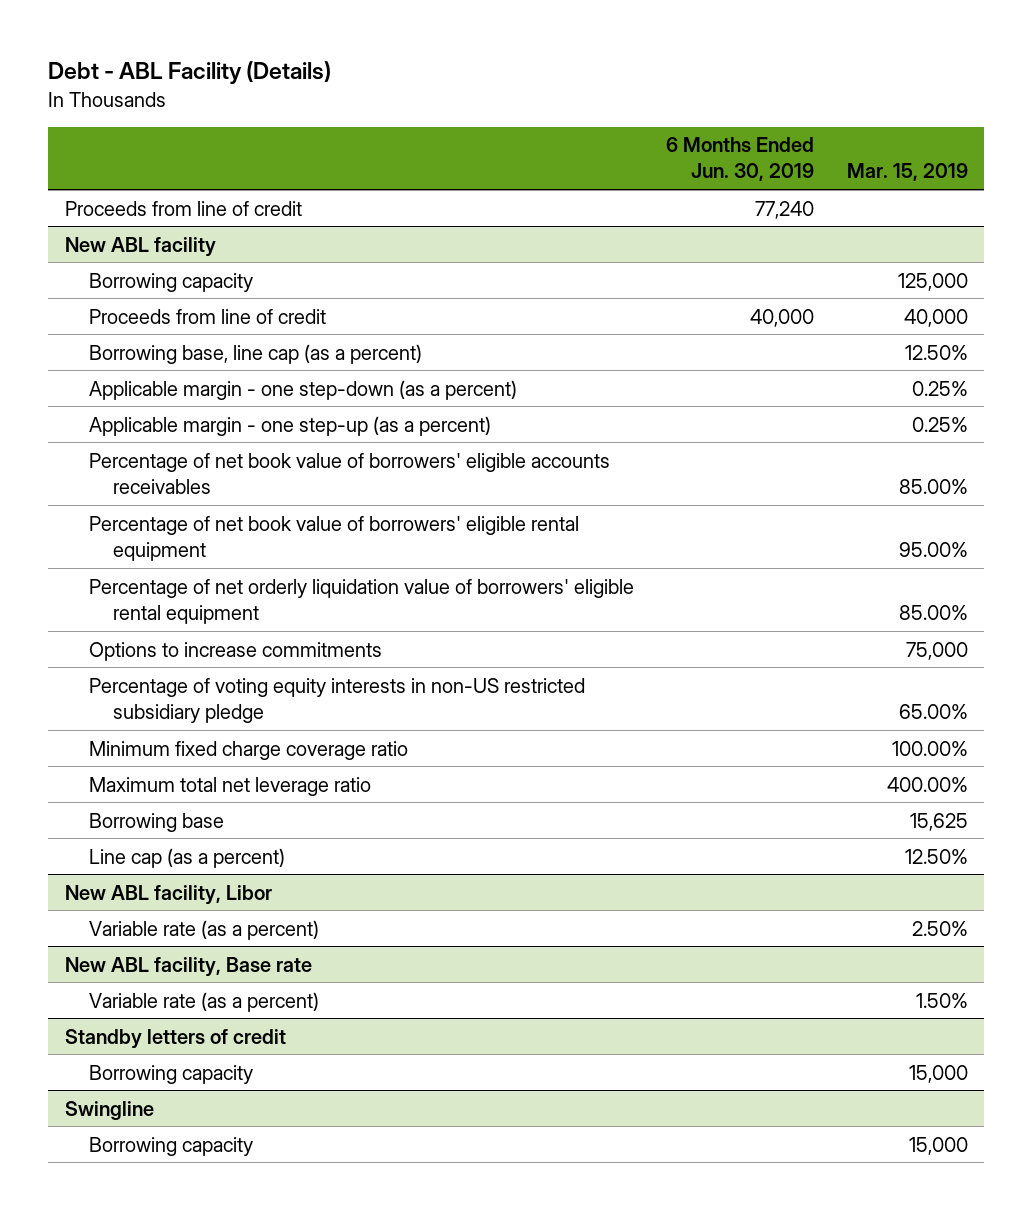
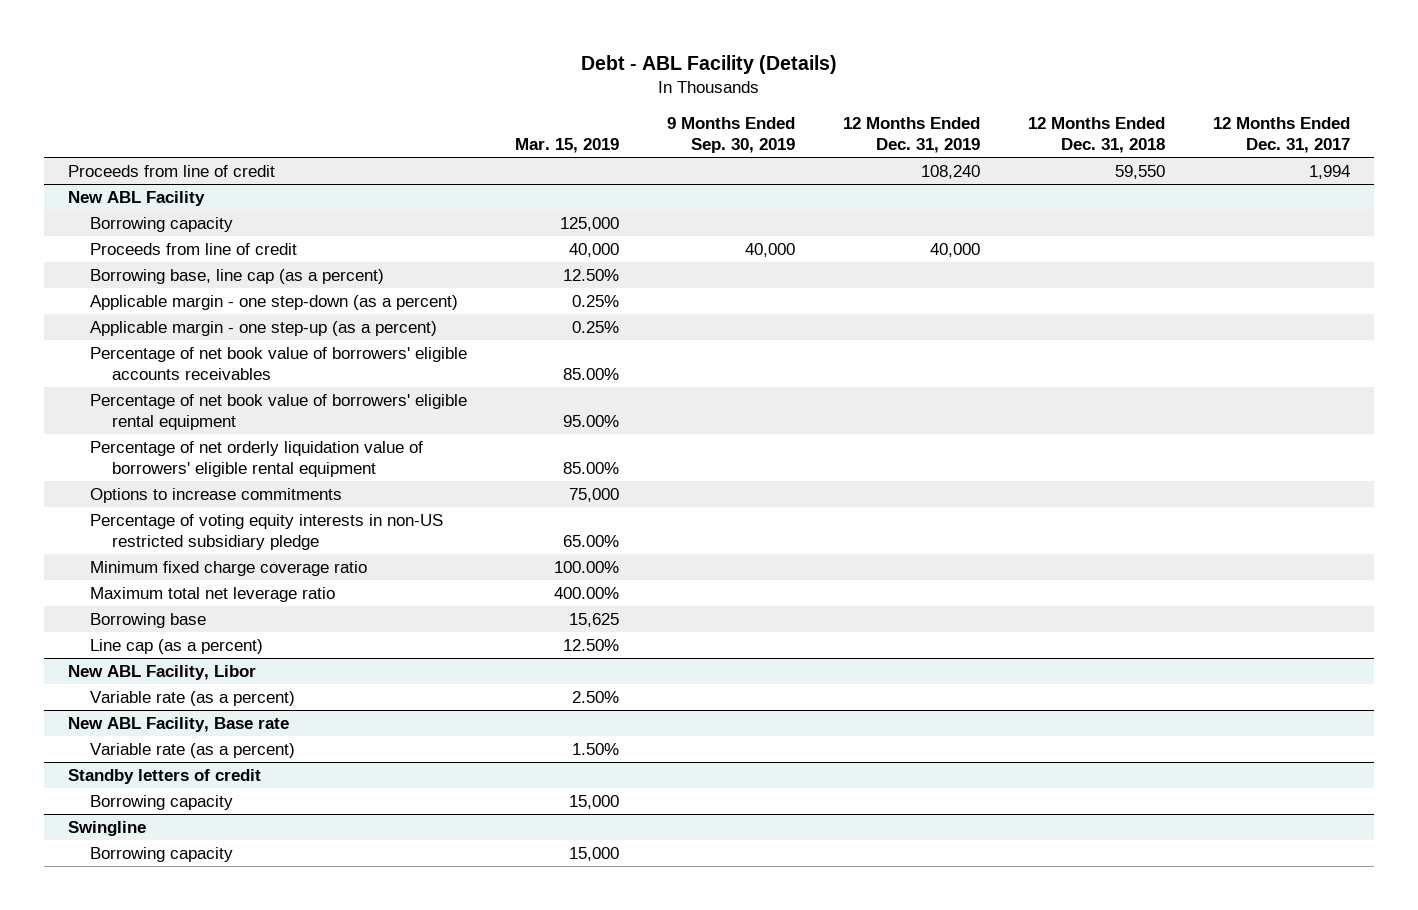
[666,137,815,182] 6 Months Ended Jun. 30, 2019 -> none
none -> [667,117,796,154] 9 Months Ended Sep. 30, 2019
none -> [843,117,981,154] 12 Months Ended Dec. 31, 2019
none -> [1028,117,1166,154] 12 Months Ended Dec. 31, 2018
none -> [1213,117,1351,154] 12 Months Ended Dec. 31, 2017
[64,236,216,257] New ABL facility -> [68,190,206,206] New ABL Facility
[64,884,272,905] New ABL facility, Libor -> [68,664,257,680] New ABL Facility, Libor
[64,956,312,977] New ABL facility, Base rate -> [68,716,290,732] New ABL Facility, Base rate

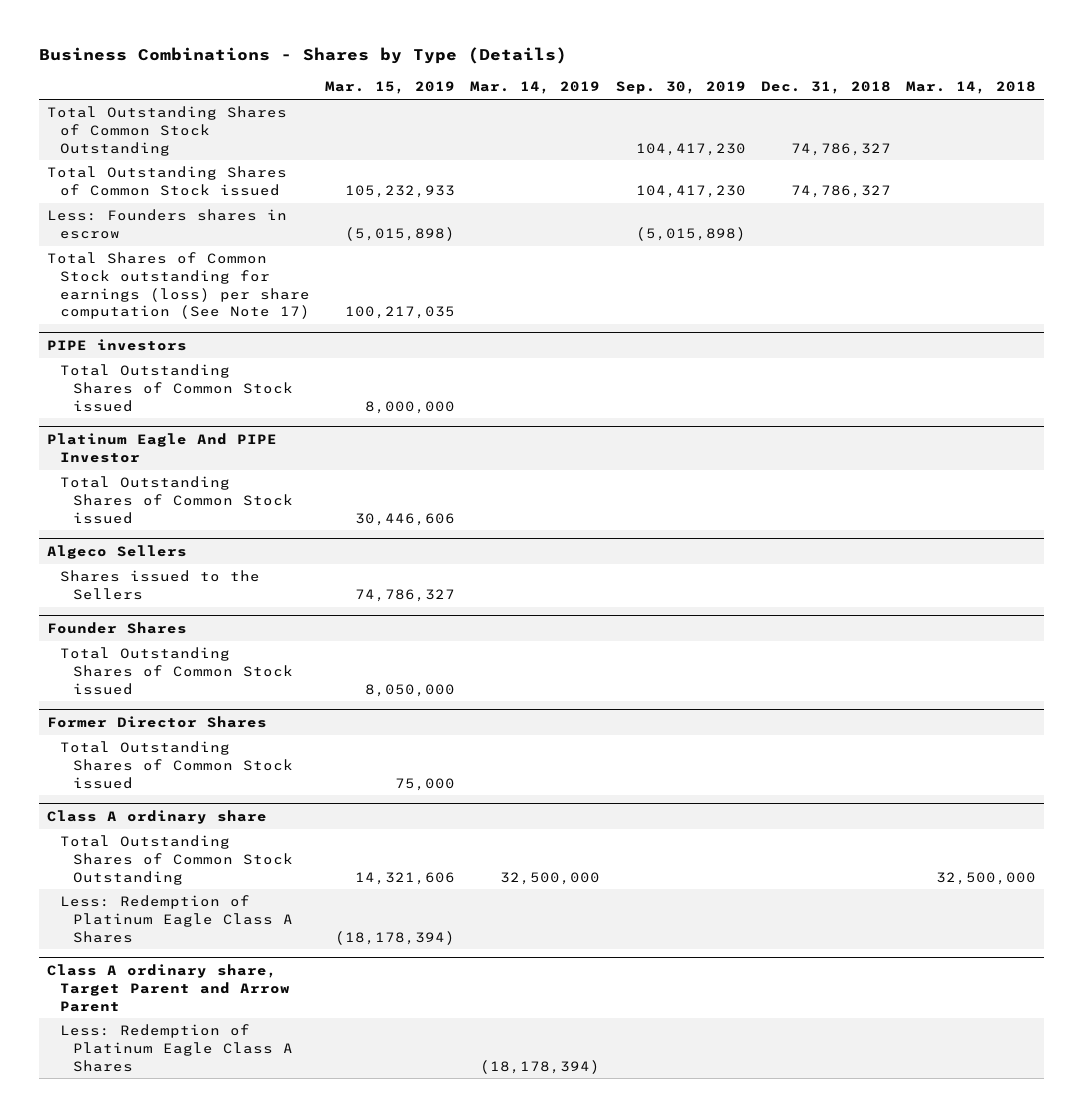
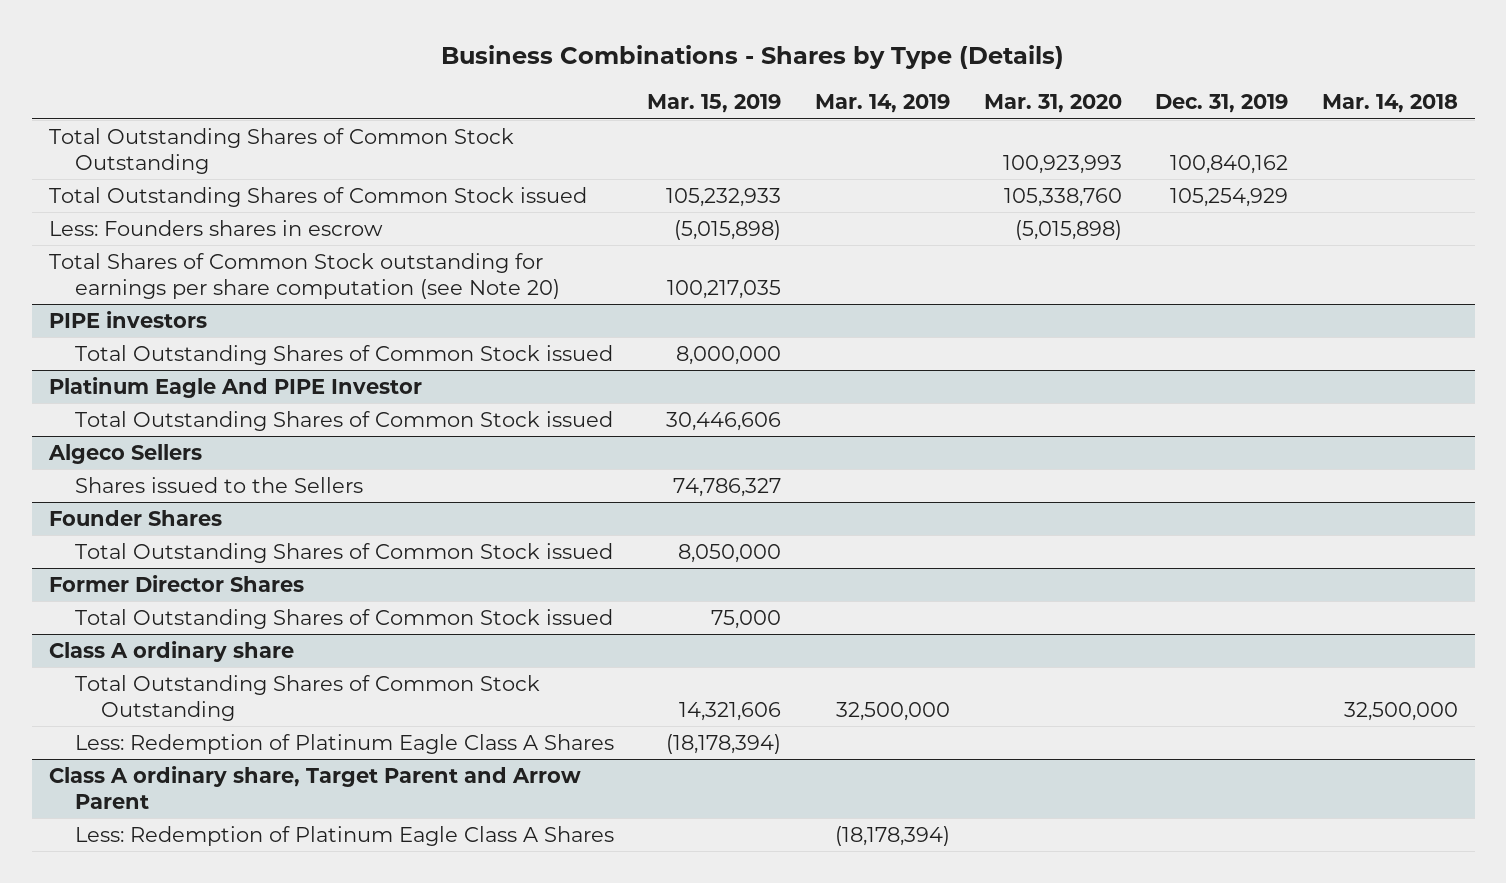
[615,81,746,95] Sep. 30, 2019 -> none
[760,81,891,95] Dec. 31, 2018 -> none
none -> [983,94,1122,114] Mar. 31, 2020
none -> [1155,94,1289,114] Dec. 31, 2019
[46,252,311,320] Total Shares of Common Stock outstanding for earnings (loss) per share computation (See Note 17) -> [48,253,560,299] Total Shares of Common Stock outstanding for earnings per share computation (see Note 20)

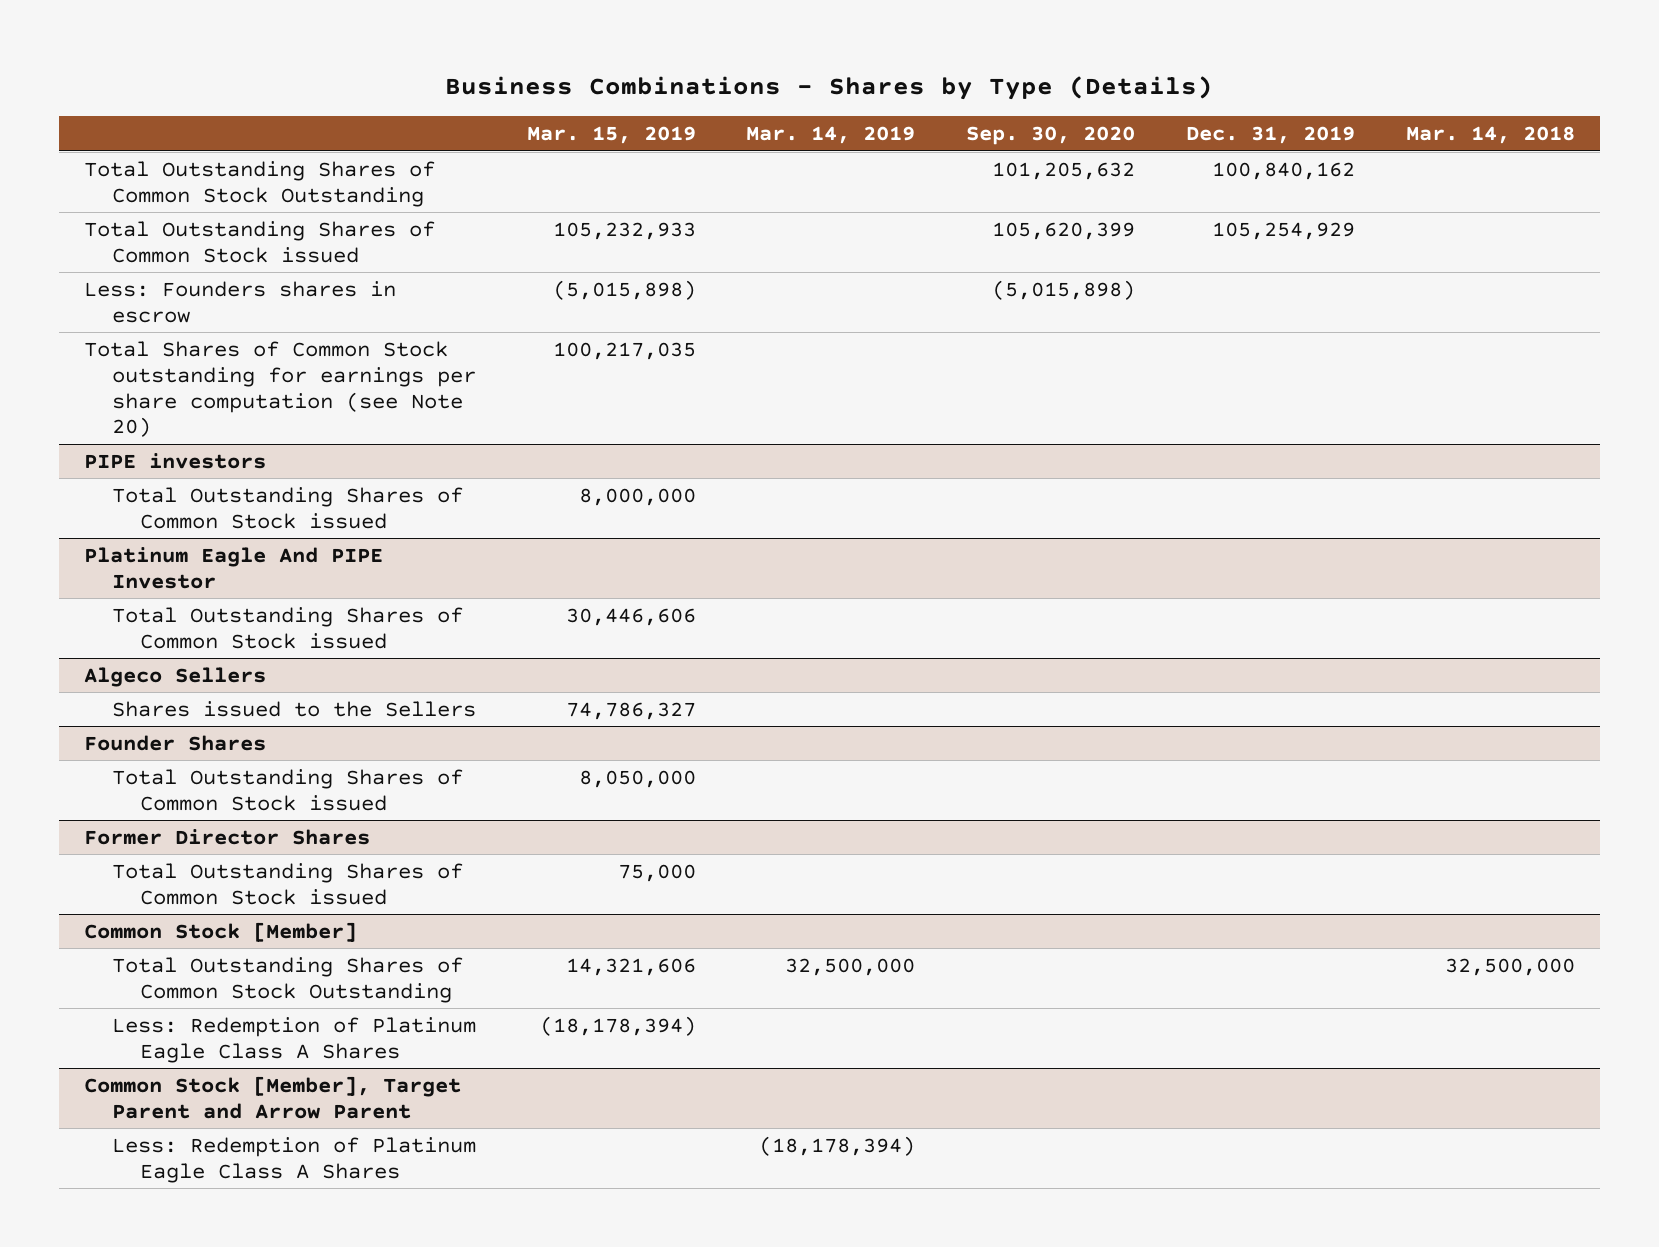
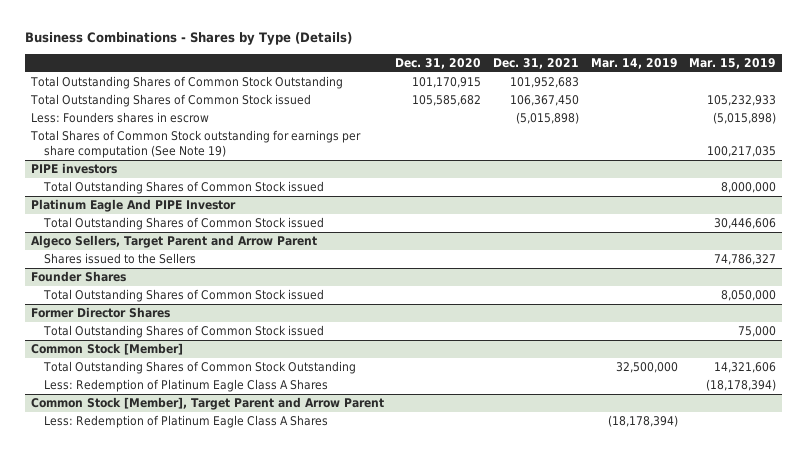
[966,126,1136,146] Sep. 30, 2020 -> none
[1185,126,1355,145] Dec. 31, 2019 -> none
[1405,126,1575,145] Mar. 14, 2018 -> none
none -> [395,57,482,69] Dec. 31, 2020
none -> [493,57,580,69] Dec. 31, 2021
[84,340,476,438] Total Shares of Common Stock outstanding for earnings per share computation (see Note 20) -> [29,130,361,158] Total Shares of Common Stock outstanding for earnings per share computation (See Note 19)
[84,666,267,687] Algeco Sellers -> none
none -> [30,235,317,249] Algeco Sellers, Target Parent and Arrow Parent

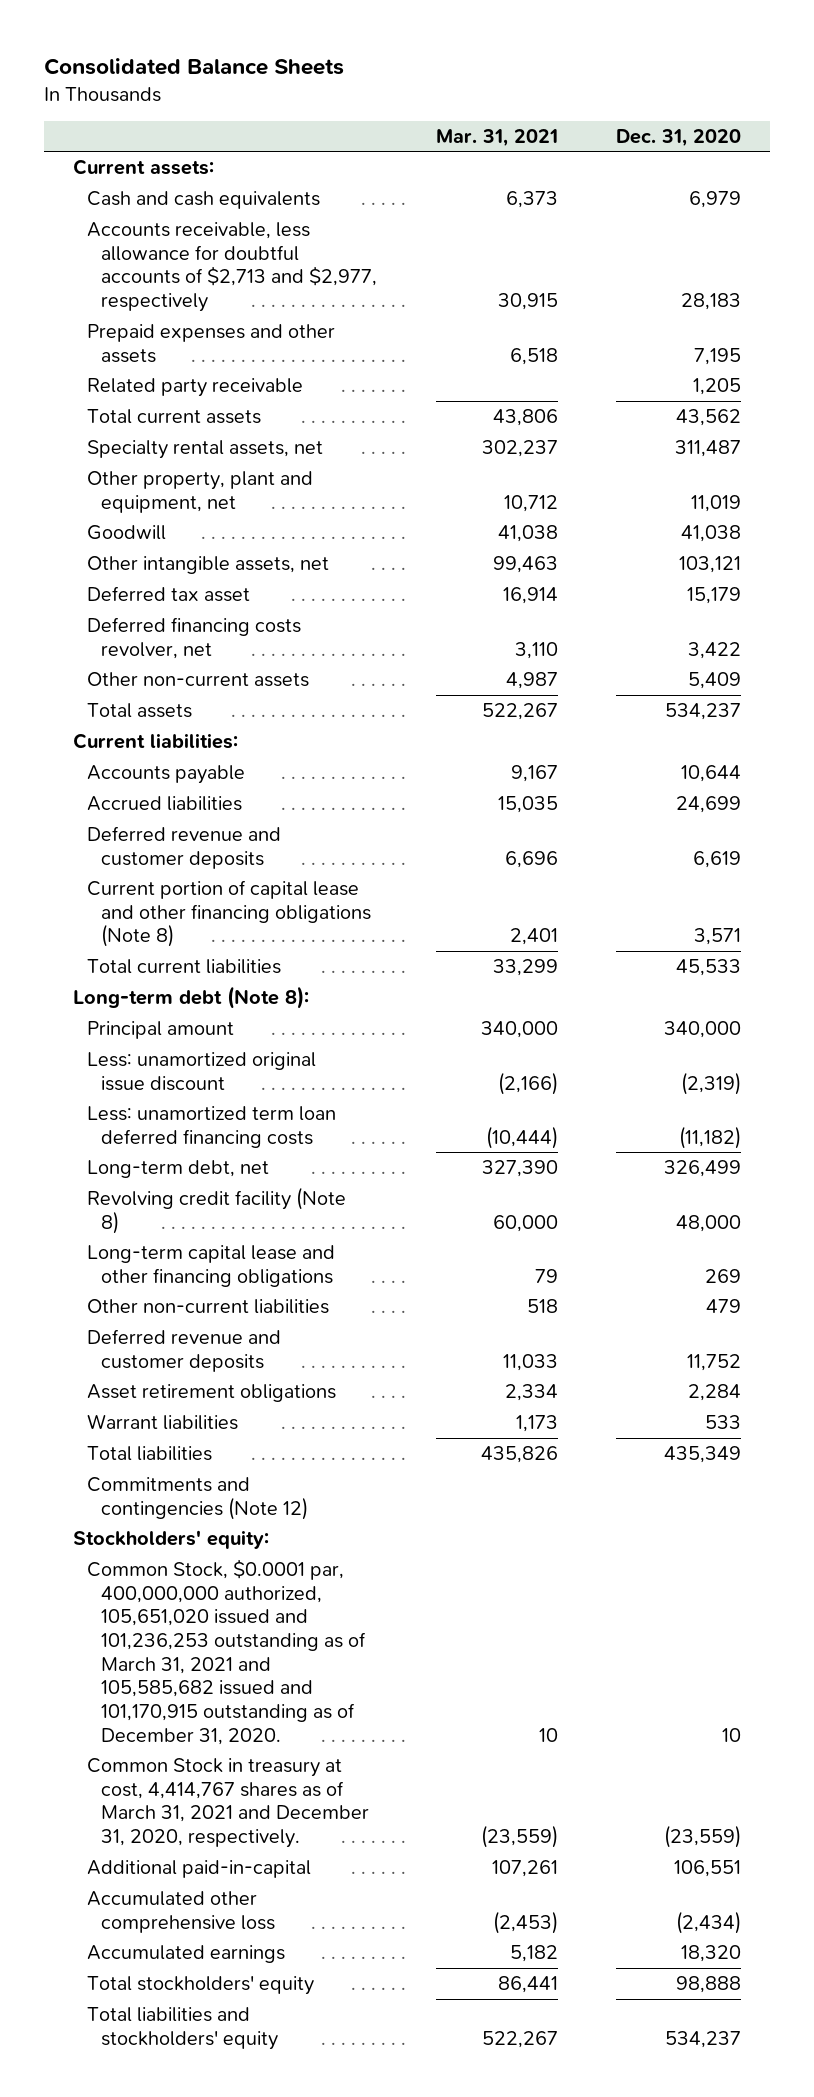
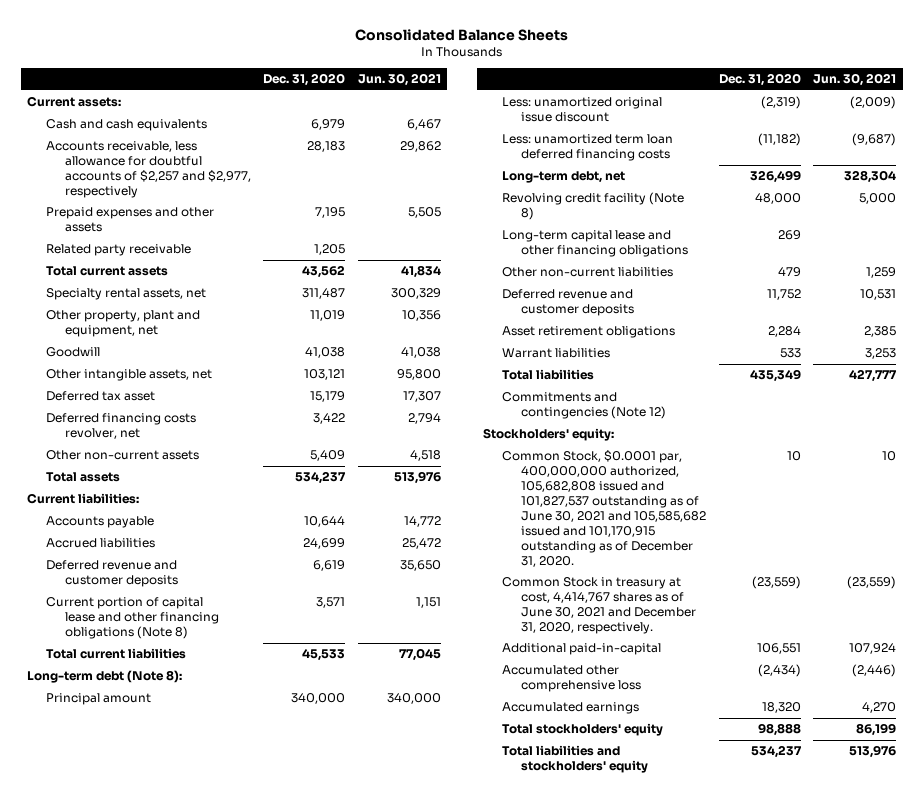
[435,128,558,147] Mar. 31, 2021 -> none
none -> [357,73,441,87] Jun. 30, 2021
[87,222,378,313] Accounts receivable, less allowance for doubtful accounts of $2,713 and $2,977, respectively -> [46,141,252,198] Accounts receivable, less allowance for doubtful accounts of $2,257 and $2,977, respectively
[87,1559,367,1745] Common Stock, $0.0001 par, 400,000,000 authorized, 105,651,020 issued and 101,236,253 outstanding as of March 31, 2021 and 105,585,682 issued and 101,170,915 outstanding as of December 31, 2020. -> [501,450,706,567] Common Stock, $0.0001 par, 400,000,000 authorized, 105,682,808 issued and 101,827,537 outstanding as of June 30, 2021 and 105,585,682 issued and 101,170,915 outstanding as of December 31, 2020.
[87,1758,370,1849] Common Stock in treasury at cost, 4,414,767 shares as of March 31, 2021 and December 31, 2020, respectively. -> [501,577,696,634] Common Stock in treasury at cost, 4,414,767 shares as of June 30, 2021 and December 31, 2020, respectively.

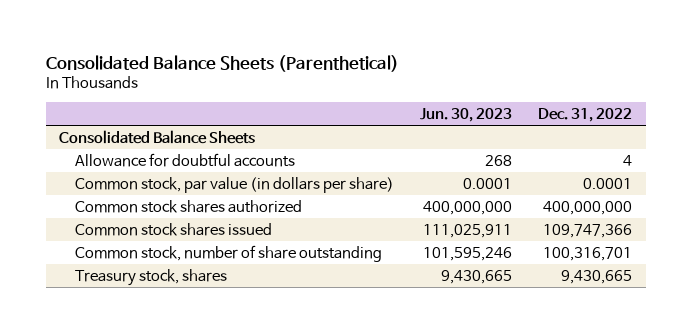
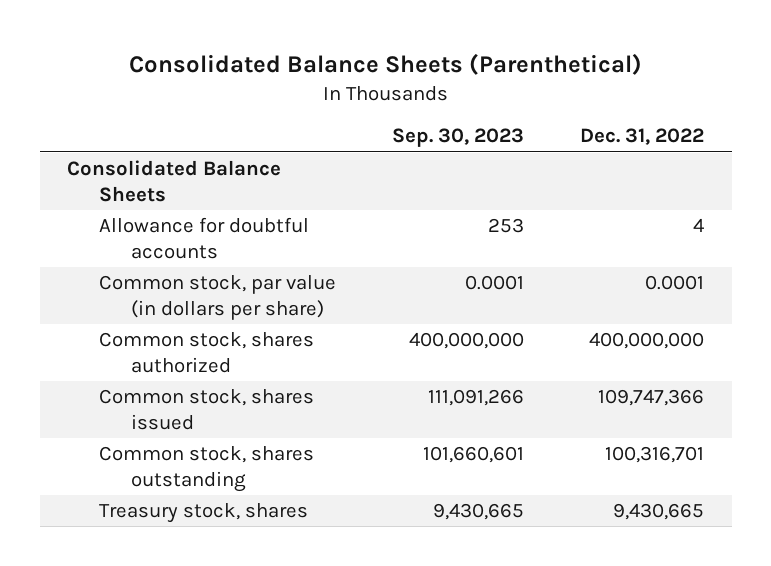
[420,107,513,122] Jun. 30, 2023 -> none
none -> [391,128,524,148] Sep. 30, 2023
[75,199,303,213] Common stock shares authorized -> [99,332,315,374] Common stock, shares authorized
[75,222,273,236] Common stock shares issued -> [99,389,315,431] Common stock, shares issued
[75,244,383,262] Common stock, number of share outstanding -> [99,446,315,493] Common stock, shares outstanding

